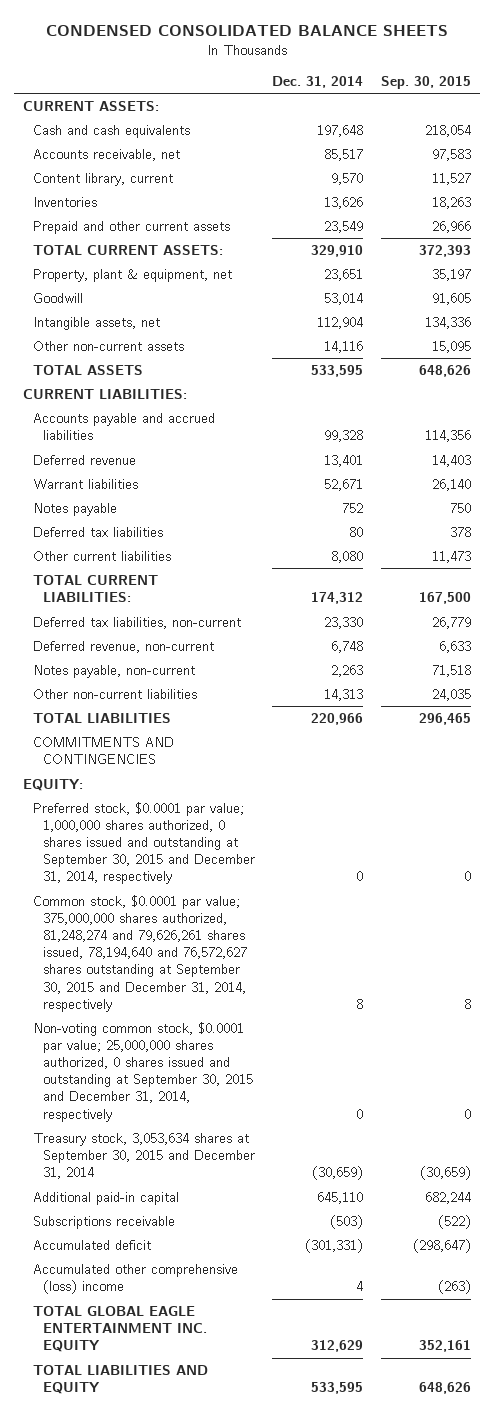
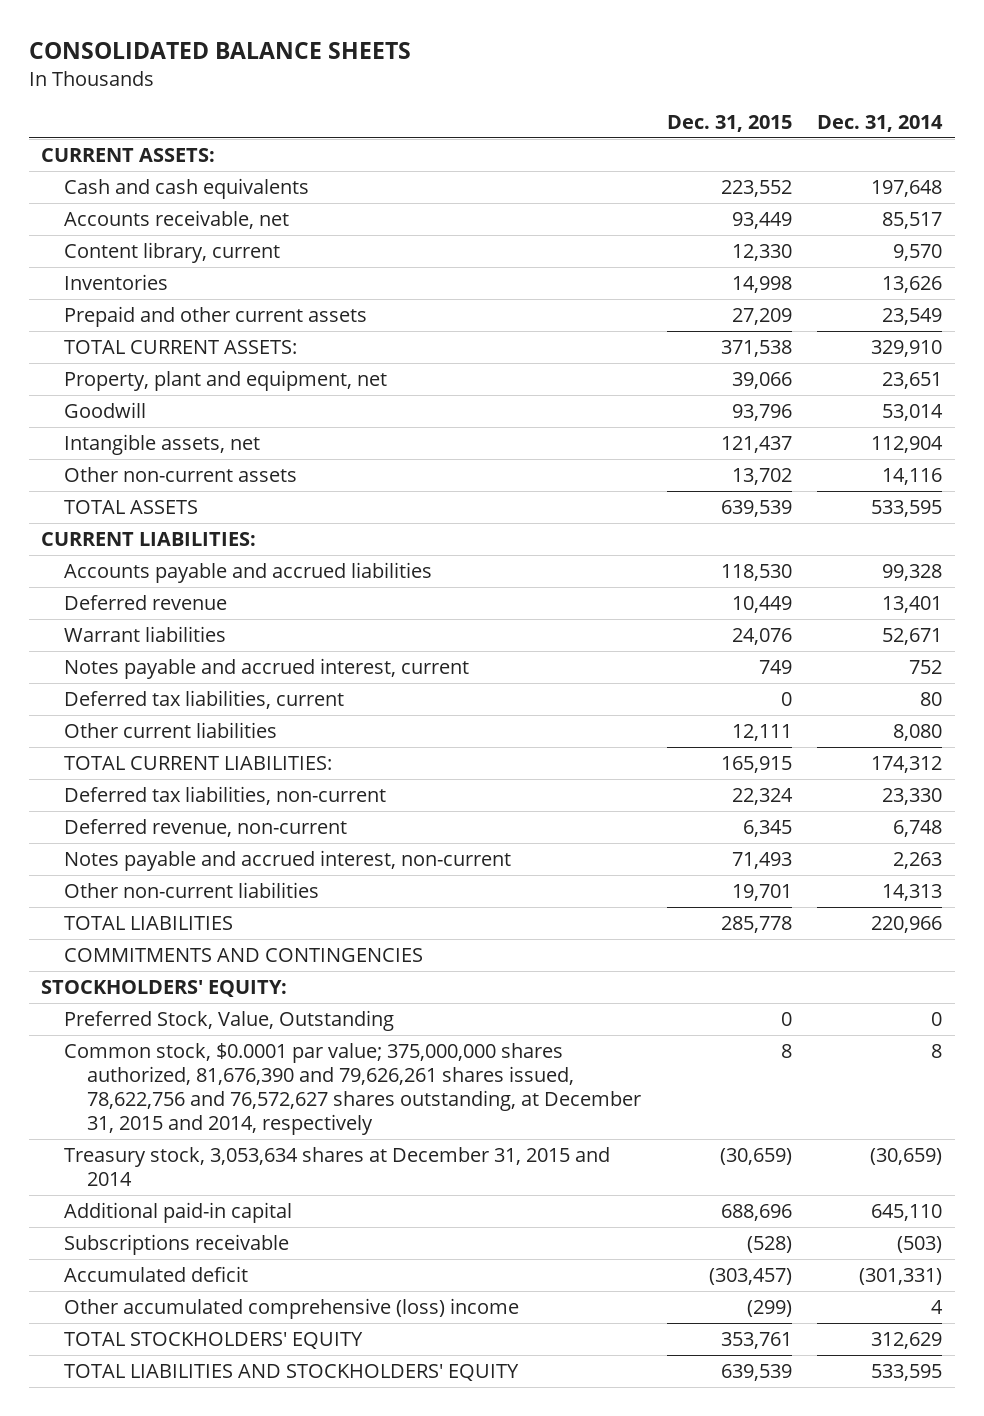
[45,24,448,36] CONDENSED CONSOLIDATED BALANCE SHEETS -> [28,42,411,60] CONSOLIDATED BALANCE SHEETS
[380,75,471,89] Sep. 30, 2015 -> none
none -> [666,114,792,132] Dec. 31, 2015
[32,269,232,283] Property, plant & equipment, net -> [64,369,388,391] Property, plant and equipment, net
[32,503,117,517] Notes payable -> [64,657,470,679] Notes payable and accrued interest, current
[32,527,163,538] Deferred tax liabilities -> [64,689,345,709] Deferred tax liabilities, current
[32,665,195,679] Notes payable, non-current -> [64,849,512,871] Notes payable and accrued interest, non-current
[32,1022,253,1122] Non-voting common stock, $0.0001 par value; 25,000,000 shares authorized, 0 shares issued and outstanding at September 30, 2015 and December 31, 2014, respectively -> none
[22,779,83,792] EQUITY: -> [41,979,288,997] STOCKHOLDERS' EQUITY:
[32,802,255,885] Preferred stock, $0.0001 par value; 1,000,000 shares authorized, 0 shares issued and outstanding at September 30, 2015 and December 31, 2014, respectively -> [64,1009,395,1031] Preferred Stock, Value, Outstanding
[32,895,247,1012] Common stock, $0.0001 par value; 375,000,000 shares authorized, 81,248,274 and 79,626,261 shares issued, 78,194,640 and 76,572,627 shares outstanding at September 30, 2015 and December 31, 2014, respectively -> [64,1042,642,1136] Common stock, $0.0001 par value; 375,000,000 shares authorized, 81,676,390 and 79,626,261 shares issued, 78,622,756 and 76,572,627 shares outstanding, at December 31, 2015 and 2014, respectively
[32,1133,255,1180] Treasury stock, 3,053,634 shares at September 30, 2015 and December 31, 2014 -> [64,1146,611,1186] Treasury stock, 3,053,634 shares at December 31, 2015 and 2014
[32,1264,238,1295] Accumulated other comprehensive (loss) income -> [64,1297,520,1319] Other accumulated comprehensive (loss) income
[32,1306,207,1353] TOTAL GLOBAL EAGLE ENTERTAINMENT INC. EQUITY -> [64,1331,364,1349] TOTAL STOCKHOLDERS' EQUITY
[32,1365,208,1395] TOTAL LIABILITIES AND EQUITY -> [64,1363,520,1381] TOTAL LIABILITIES AND STOCKHOLDERS' EQUITY

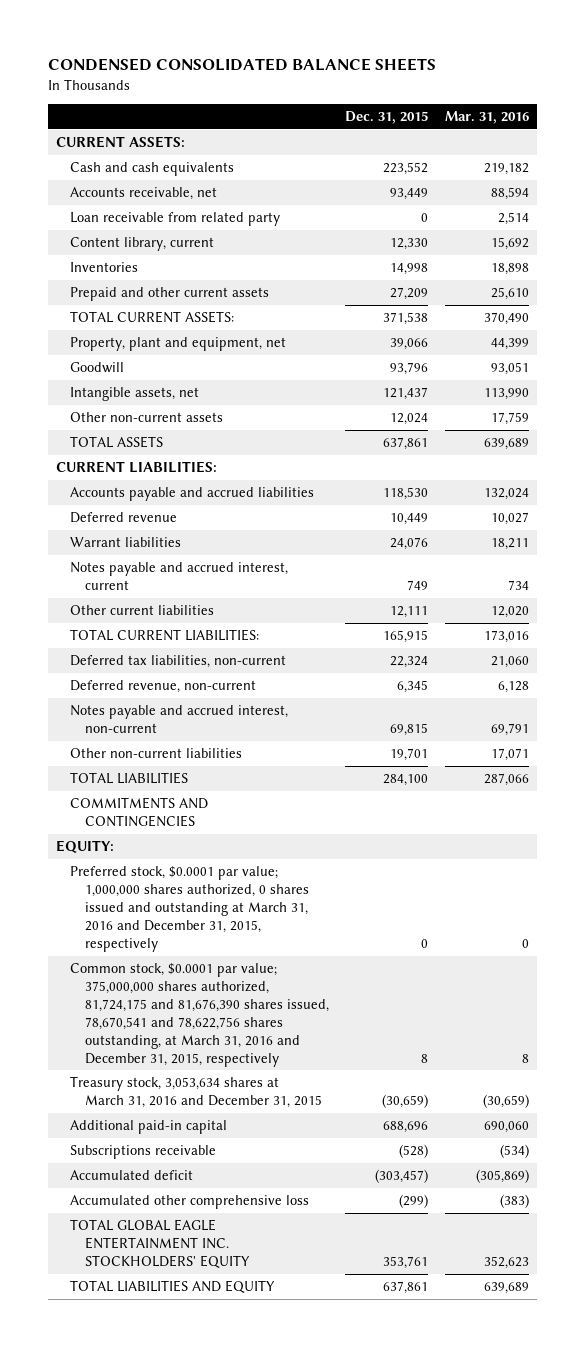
[28,42,411,60] CONSOLIDATED BALANCE SHEETS -> [47,58,436,72] CONDENSED CONSOLIDATED BALANCE SHEETS
[817,114,944,132] Dec. 31, 2014 -> none
none -> [444,111,529,125] Mar. 31, 2016
none -> [70,212,281,227] Loan receivable from related party
[731,467,792,485] 13,702 -> [390,413,429,426] 12,024
[720,499,792,517] 639,539 -> [383,437,429,451] 637,861
[64,689,345,709] Deferred tax liabilities, current -> none
[731,851,792,869] 71,493 -> [390,723,429,737] 69,815
[720,915,792,933] 285,778 -> [383,774,429,787] 284,100
[41,979,288,997] STOCKHOLDERS' EQUITY: -> [55,840,114,854] EQUITY:
[64,1009,395,1031] Preferred Stock, Value, Outstanding -> [70,866,309,952] Preferred stock, $0.0001 par value; 1,000,000 shares authorized, 0 shares issued and outstanding at March 31, 2016 and December 31, 2015, respectively
[64,1042,642,1136] Common stock, $0.0001 par value; 375,000,000 shares authorized, 81,676,390 and 79,626,261 shares issued, 78,622,756 and 76,572,627 shares outstanding, at December 31, 2015 and 2014, respectively -> [70,963,329,1067] Common stock, $0.0001 par value; 375,000,000 shares authorized, 81,724,175 and 81,676,390 shares issued, 78,670,541 and 78,622,756 shares outstanding, at March 31, 2016 and December 31, 2015, respectively
[64,1146,611,1186] Treasury stock, 3,053,634 shares at December 31, 2015 and 2014 -> [70,1076,322,1109] Treasury stock, 3,053,634 shares at March 31, 2016 and December 31, 2015
[64,1297,520,1319] Other accumulated comprehensive (loss) income -> [70,1195,310,1210] Accumulated other comprehensive loss
[64,1331,364,1349] TOTAL STOCKHOLDERS' EQUITY -> [70,1219,250,1268] TOTAL GLOBAL EAGLE ENTERTAINMENT INC. STOCKHOLDERS' EQUITY
[64,1363,520,1381] TOTAL LIABILITIES AND STOCKHOLDERS' EQUITY -> [70,1280,276,1294] TOTAL LIABILITIES AND EQUITY
[720,1363,792,1381] 639,539 -> [383,1281,429,1295] 637,861

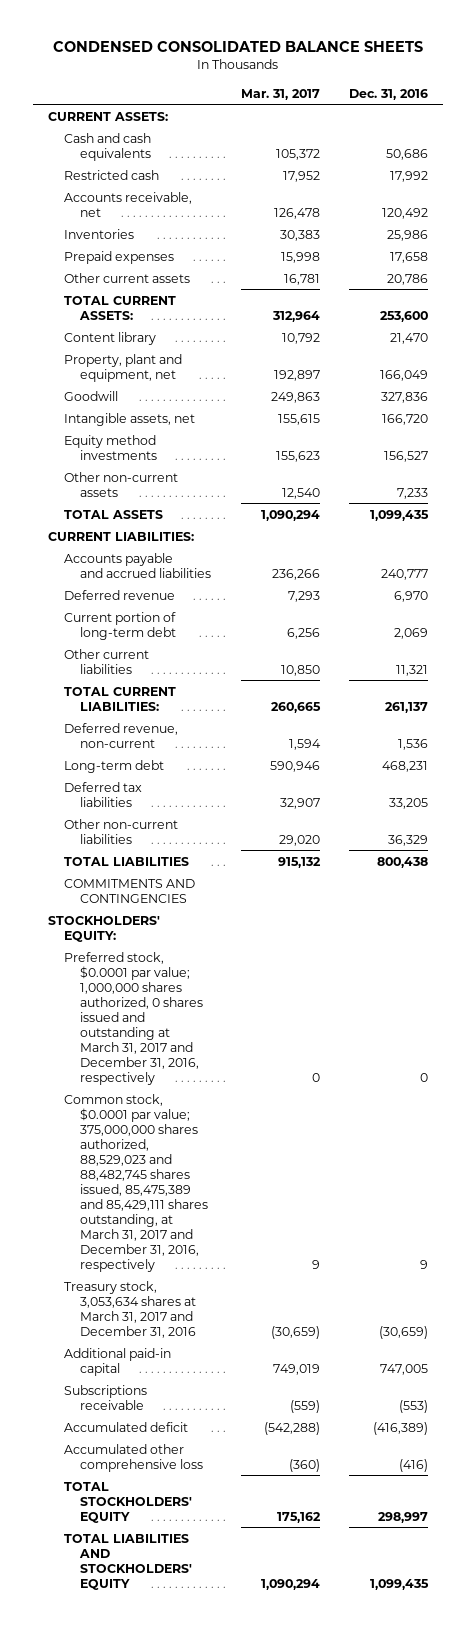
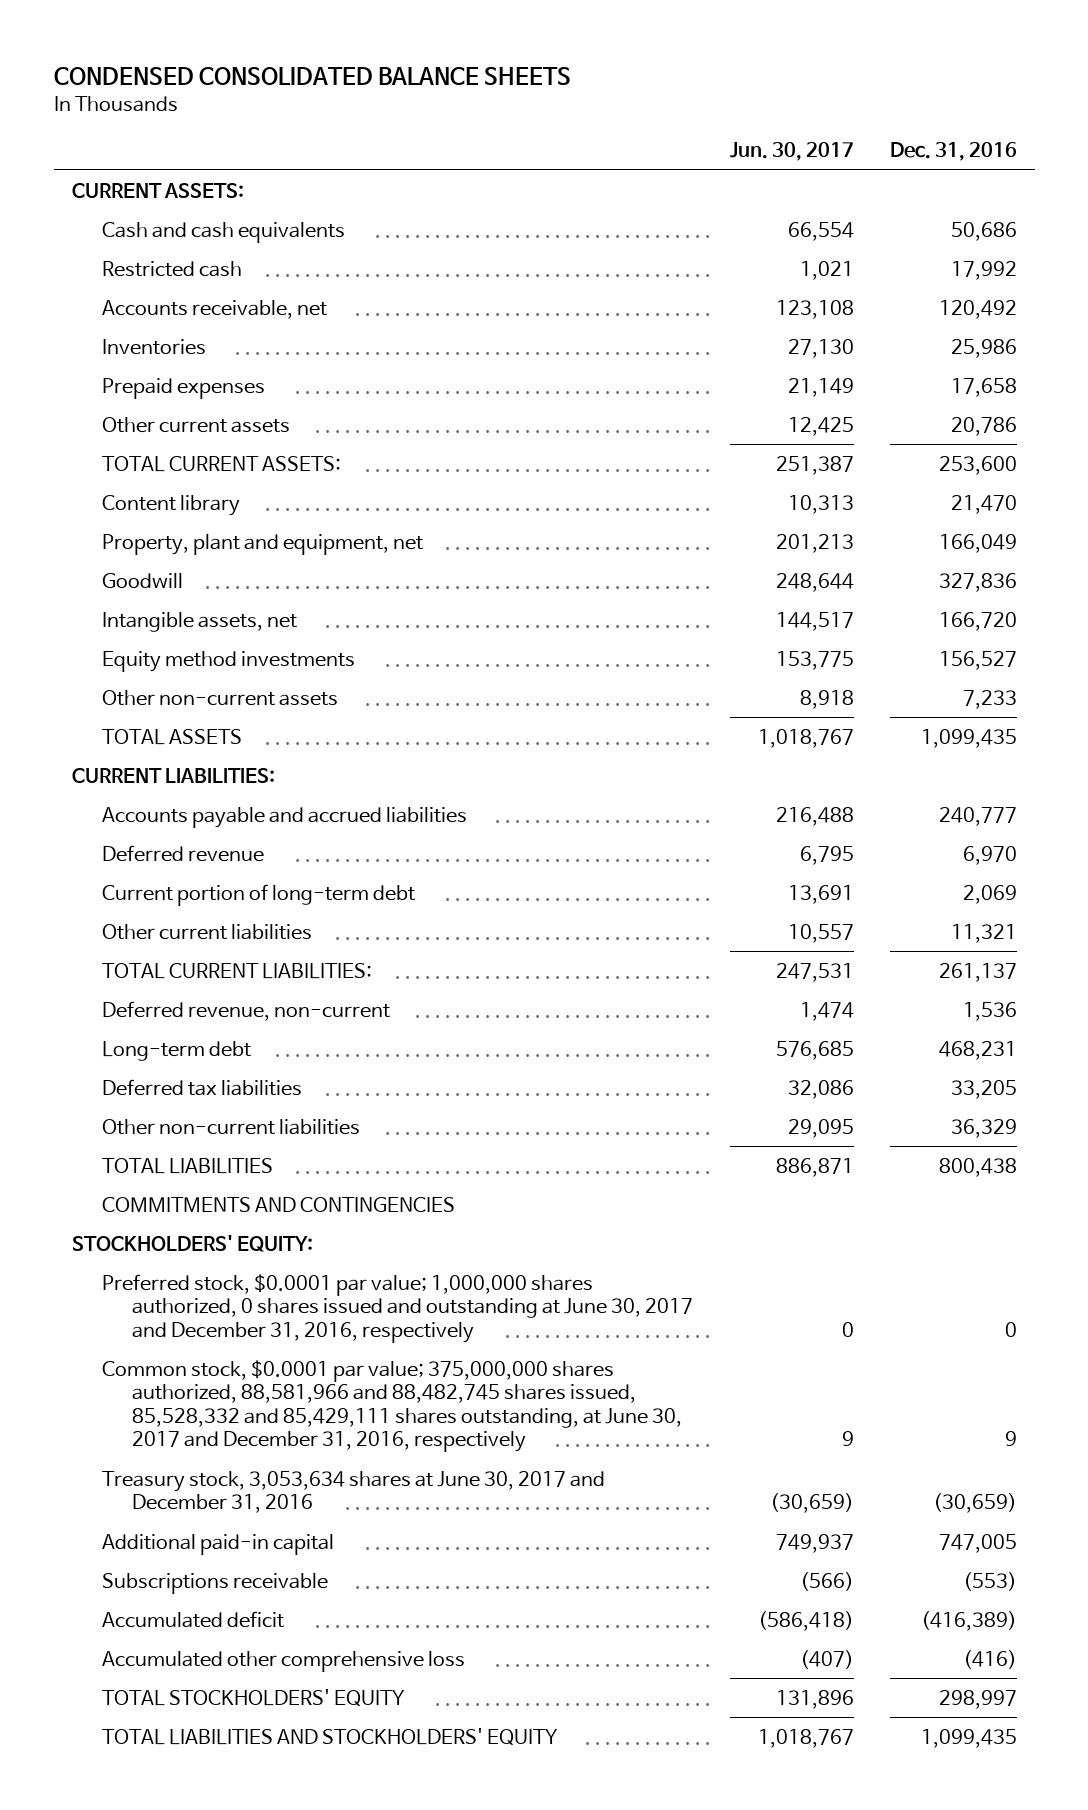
[240,88,320,100] Mar. 31, 2017 -> none
none -> [729,142,854,162] Jun. 30, 2017
[63,951,204,1085] Preferred stock, $0.0001 par value; 1,000,000 shares authorized, 0 shares issued and outstanding at March 31, 2017 and December 31, 2016, respectively -> [102,1273,694,1343] Preferred stock, $0.0001 par value; 1,000,000 shares authorized, 0 shares issued and outstanding at June 30, 2017 and December 31, 2016, respectively
[63,1093,209,1272] Common stock, $0.0001 par value; 375,000,000 shares authorized, 88,529,023 and 88,482,745 shares issued, 85,475,389 and 85,429,111 shares outstanding, at March 31, 2017 and December 31, 2016, respectively -> [102,1359,683,1453] Common stock, $0.0001 par value; 375,000,000 shares authorized, 88,581,966 and 88,482,745 shares issued, 85,528,332 and 85,429,111 shares outstanding, at June 30, 2017 and December 31, 2016, respectively
[63,1280,197,1338] Treasury stock, 3,053,634 shares at March 31, 2017 and December 31, 2016 -> [102,1470,606,1514] Treasury stock, 3,053,634 shares at June 30, 2017 and December 31, 2016

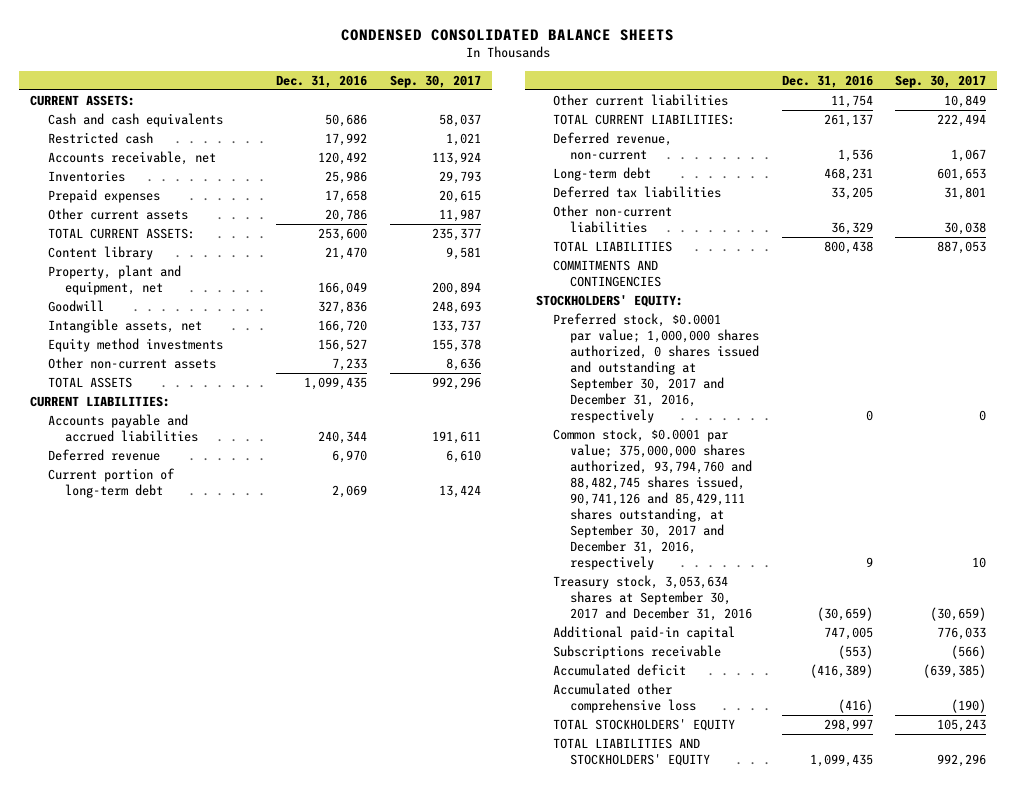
[729,142,854,162] Jun. 30, 2017 -> none
none -> [389,74,481,88] Sep. 30, 2017
[938,806,1017,826] 240,777 -> [318,431,368,445] 240,344
[950,923,1017,943] 11,321 -> [830,95,873,109] 11,754
[102,1273,694,1343] Preferred stock, $0.0001 par value; 1,000,000 shares authorized, 0 shares issued and outstanding at June 30, 2017 and December 31, 2016, respectively -> [552,313,760,424] Preferred stock, $0.0001 par value; 1,000,000 shares authorized, 0 shares issued and outstanding at September 30, 2017 and December 31, 2016, respectively
[102,1359,683,1453] Common stock, $0.0001 par value; 375,000,000 shares authorized, 88,581,966 and 88,482,745 shares issued, 85,528,332 and 85,429,111 shares outstanding, at June 30, 2017 and December 31, 2016, respectively -> [552,428,753,571] Common stock, $0.0001 par value; 375,000,000 shares authorized, 93,794,760 and 88,482,745 shares issued, 90,741,126 and 85,429,111 shares outstanding, at September 30, 2017 and December 31, 2016, respectively
[102,1470,606,1514] Treasury stock, 3,053,634 shares at June 30, 2017 and December 31, 2016 -> [552,575,753,622] Treasury stock, 3,053,634 shares at September 30, 2017 and December 31, 2016

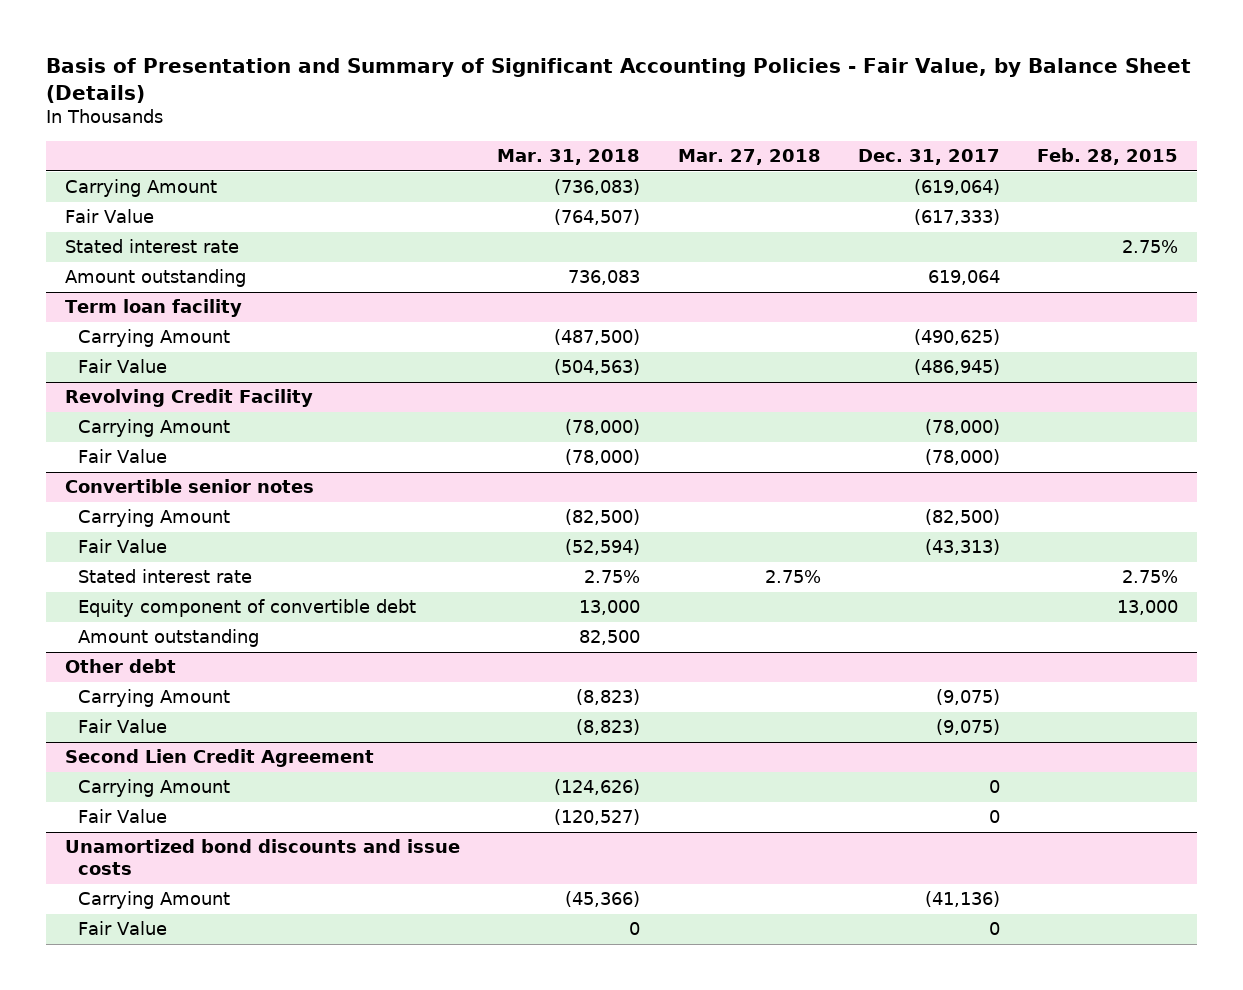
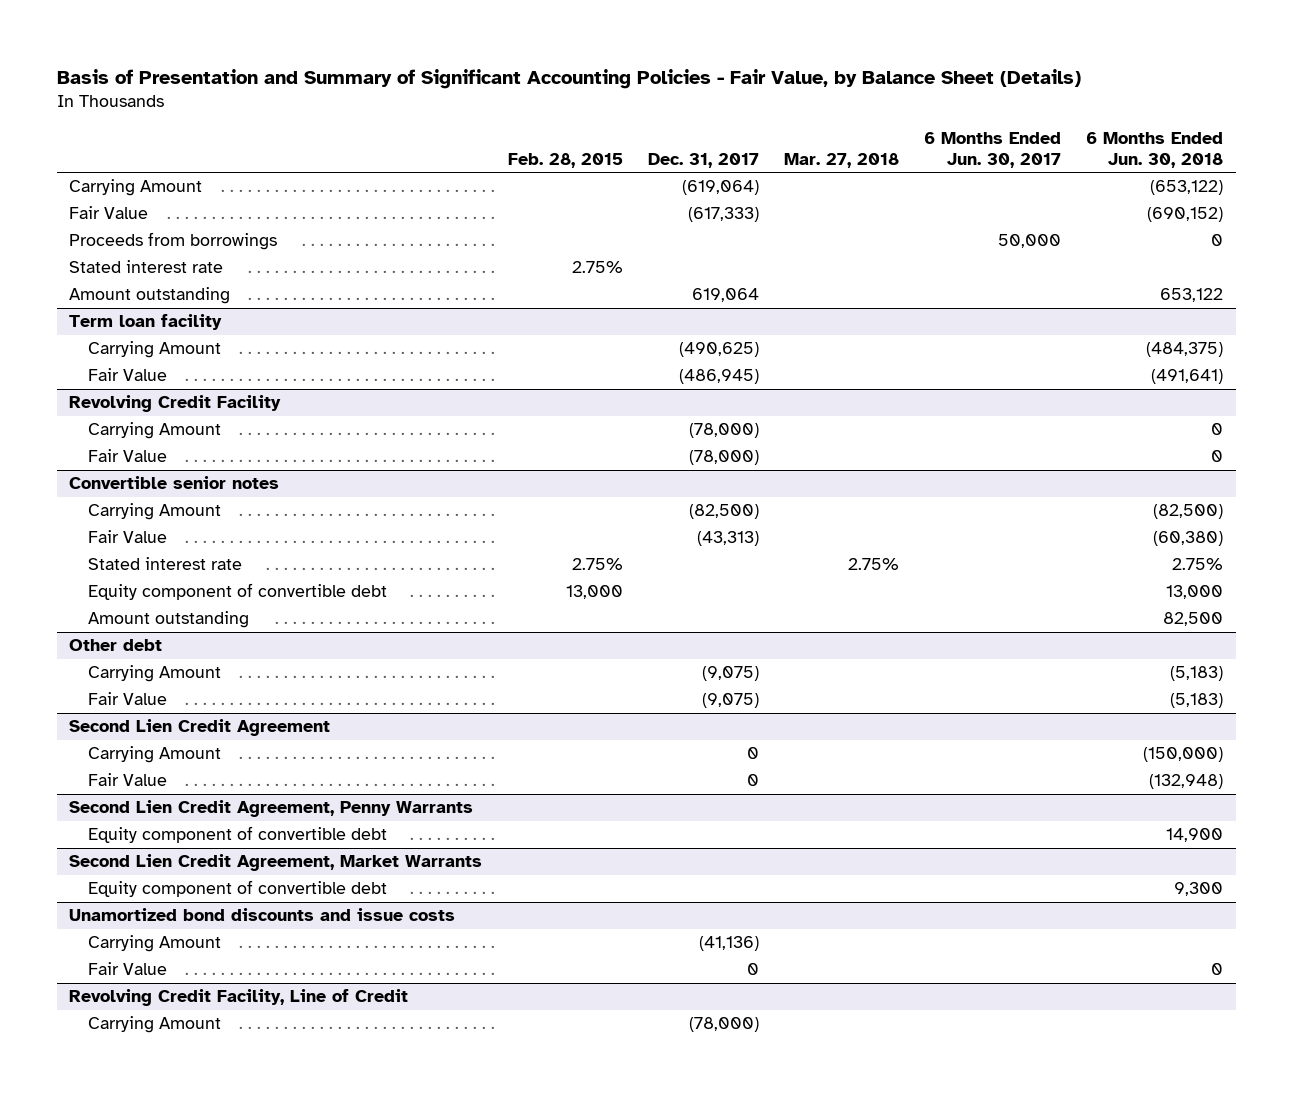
[497,149,641,166] Mar. 31, 2018 -> none
none -> [924,132,1062,168] 6 Months Ended Jun. 30, 2017
none -> [1086,132,1224,168] 6 Months Ended Jun. 30, 2018
none -> [69,232,278,251] Proceeds from borrowings
none -> [69,800,474,818] Second Lien Credit Agreement, Penny Warrants
none -> [87,826,387,844] Equity component of convertible debt
none -> [69,854,483,872] Second Lien Credit Agreement, Market Warrants
none -> [87,880,387,898] Equity component of convertible debt
none -> [69,989,409,1007] Revolving Credit Facility, Line of Credit
none -> [87,1016,221,1034] Carrying Amount

